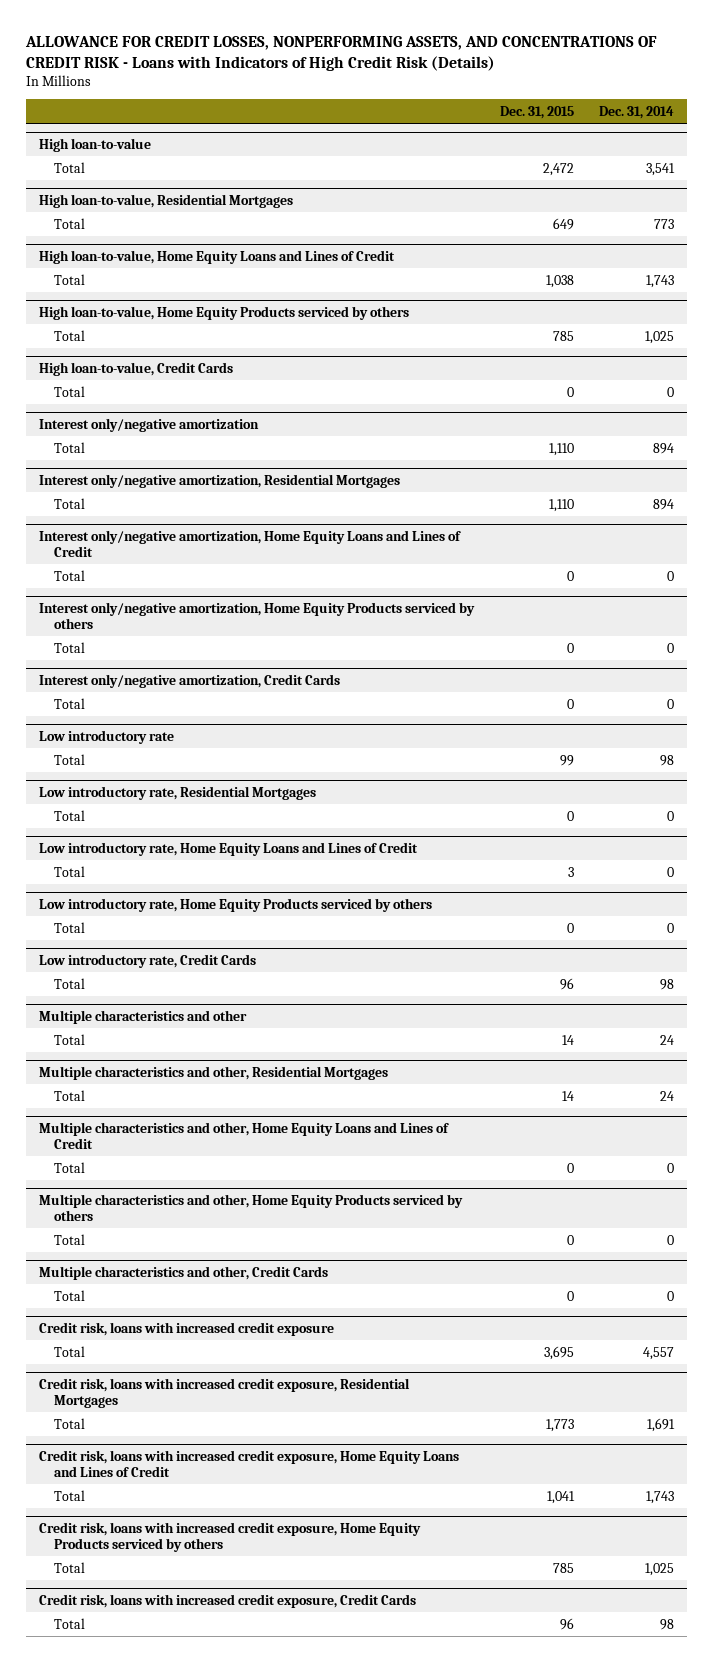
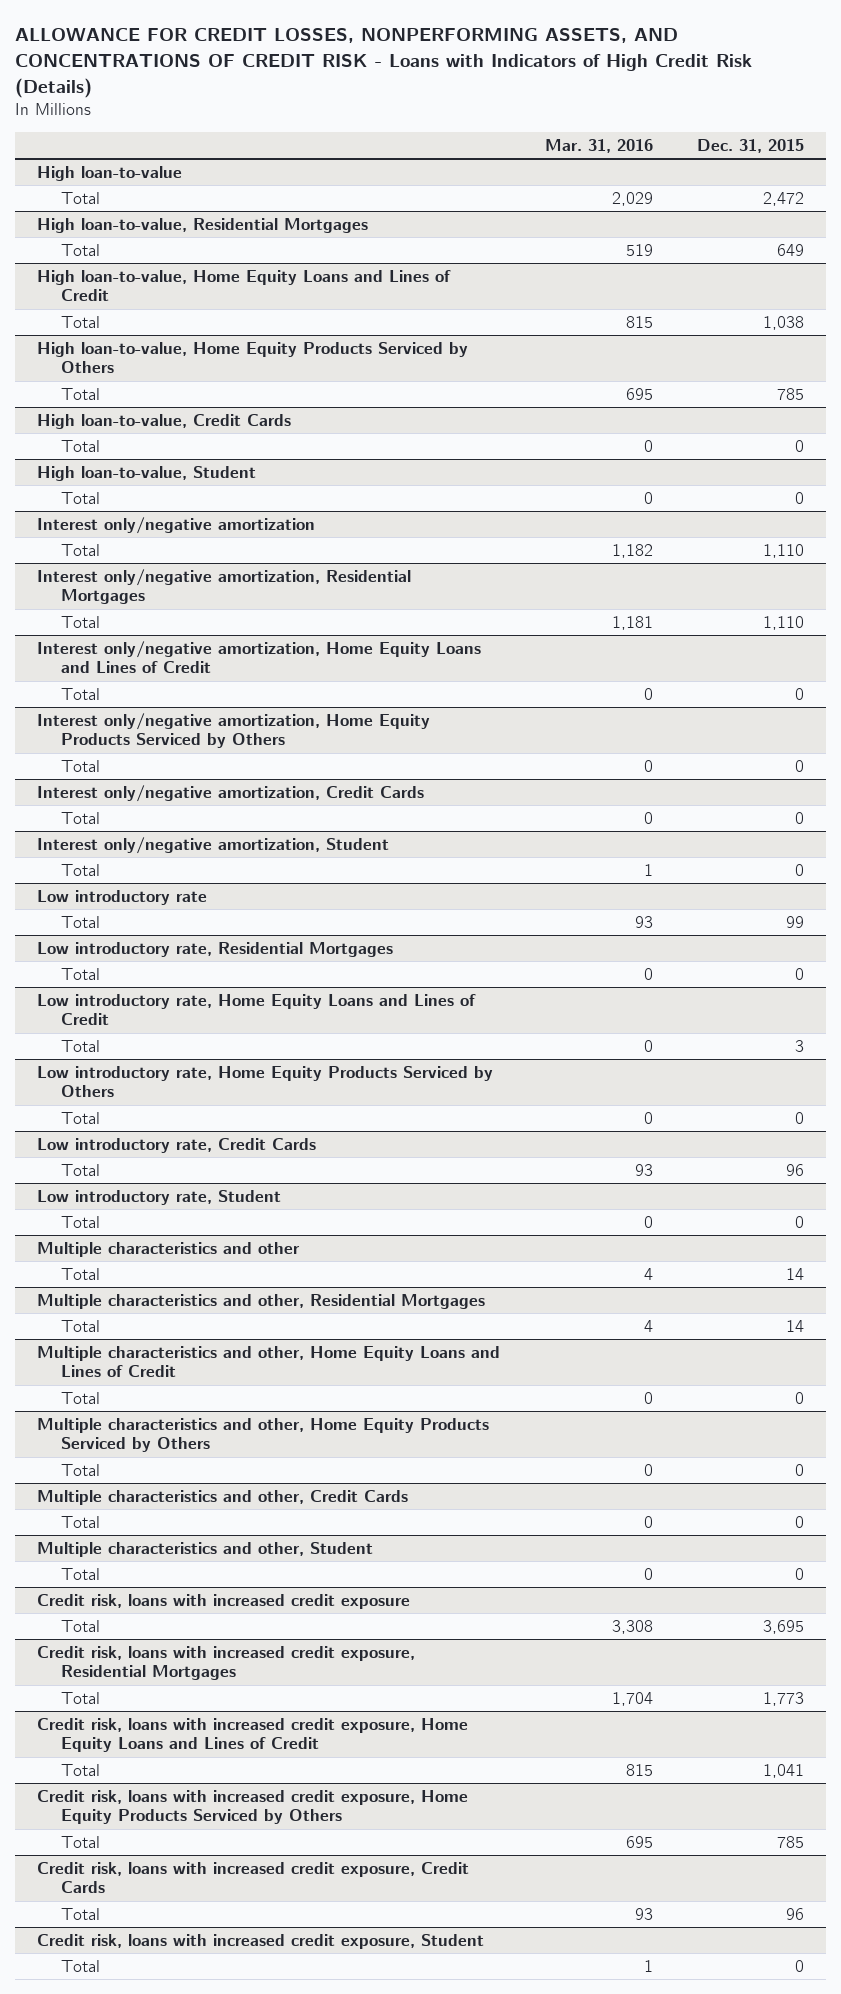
[599,105,675,119] Dec. 31, 2014 -> none
none -> [544,138,653,153] Mar. 31, 2016
[39,305,410,320] High loan-to-value, Home Equity Products serviced by others -> [37,341,469,374] High loan-to-value, Home Equity Products Serviced by Others
none -> [37,465,257,481] High loan-to-value, Student
none -> [61,491,101,504] Total
[39,601,476,629] Interest only/negative amortization, Home Equity Products serviced by others -> [37,712,431,749] Interest only/negative amortization, Home Equity Products Serviced by Others
none -> [37,836,390,854] Interest only/negative amortization, Student
none -> [61,863,101,876] Total
[39,897,433,912] Low introductory rate, Home Equity Products serviced by others -> [37,1065,494,1098] Low introductory rate, Home Equity Products Serviced by Others
none -> [37,1189,282,1205] Low introductory rate, Student
none -> [61,1215,101,1228] Total
[39,1193,464,1221] Multiple characteristics and other, Home Equity Products serviced by others -> [37,1417,490,1453] Multiple characteristics and other, Home Equity Products Serviced by Others
none -> [37,1541,374,1557] Multiple characteristics and other, Student
none -> [61,1567,101,1580] Total
[39,1521,422,1552] Credit risk, loans with increased credit exposure, Home Equity Products serviced by others -> [37,1789,469,1825] Credit risk, loans with increased credit exposure, Home Equity Products Serviced by Others
none -> [37,1933,485,1949] Credit risk, loans with increased credit exposure, Student
none -> [61,1959,101,1972] Total

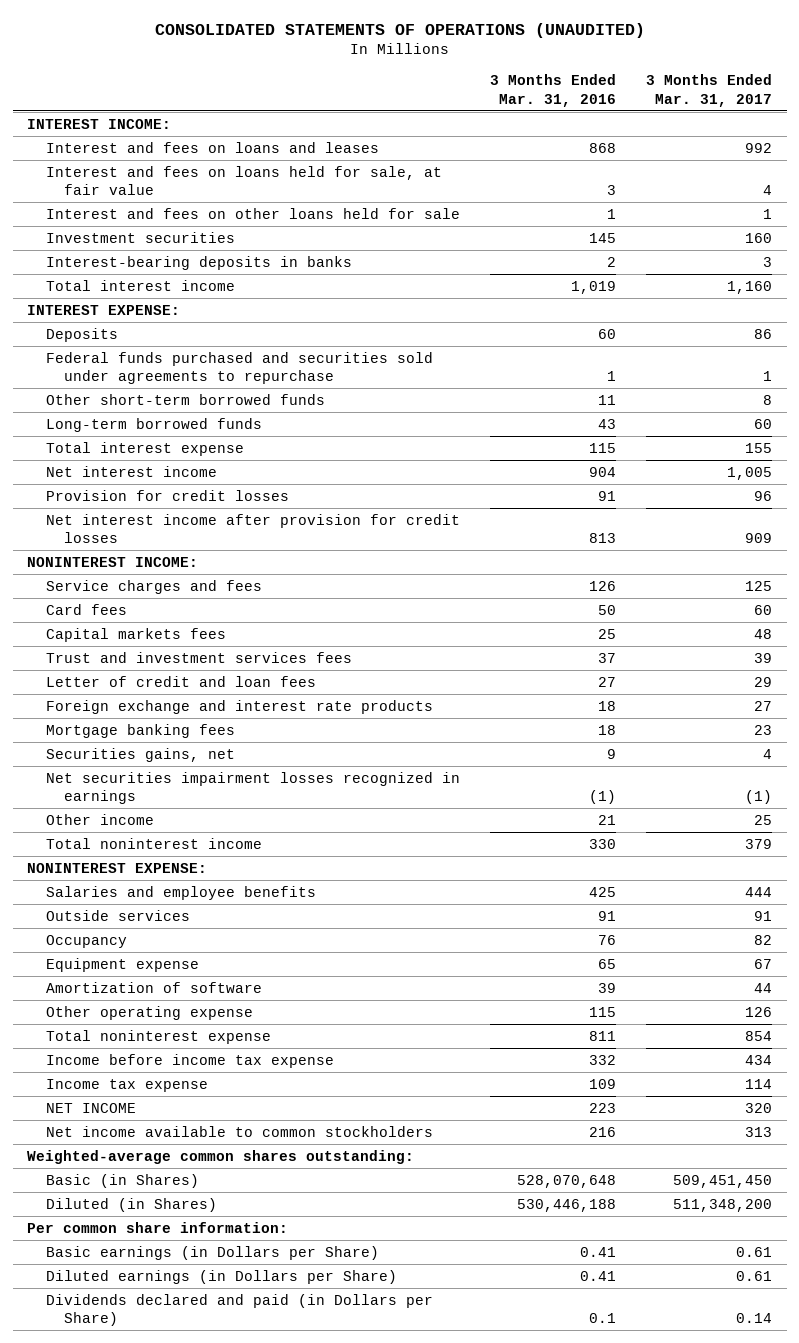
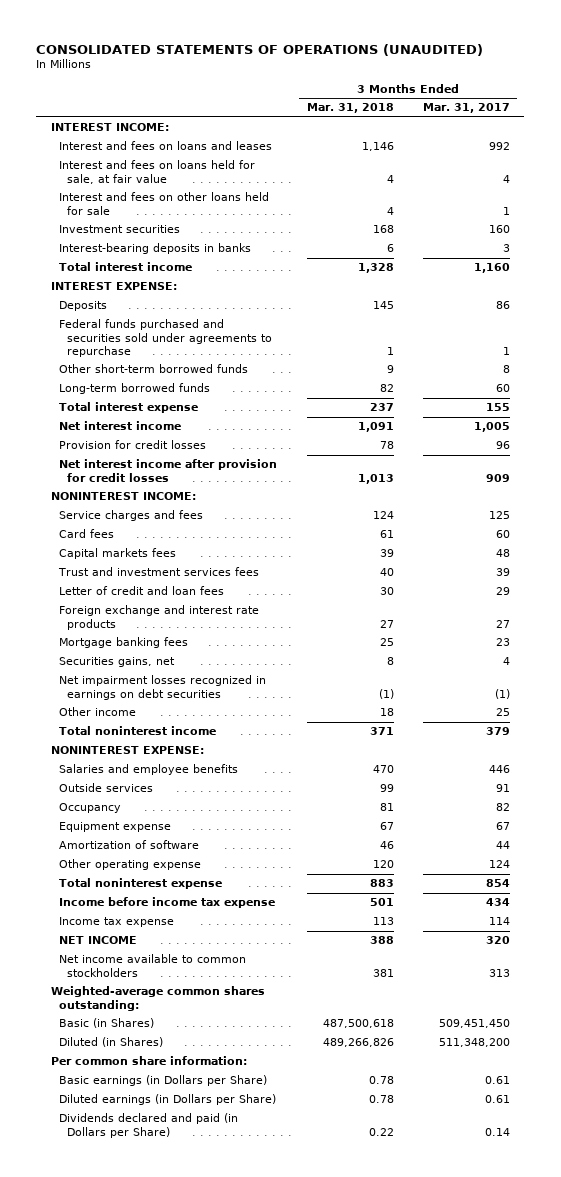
[489,74,616,107] 3 Months Ended Mar. 31, 2016 -> none
none -> [306,103,394,114] Mar. 31, 2018
[45,771,460,805] Net securities impairment losses recognized in earnings -> [59,675,267,700] Net impairment losses recognized in earnings on debt securities
[744,886,772,897] 444 -> [488,765,510,774] 446
[744,1006,772,1017] 126 -> [488,860,510,869] 124

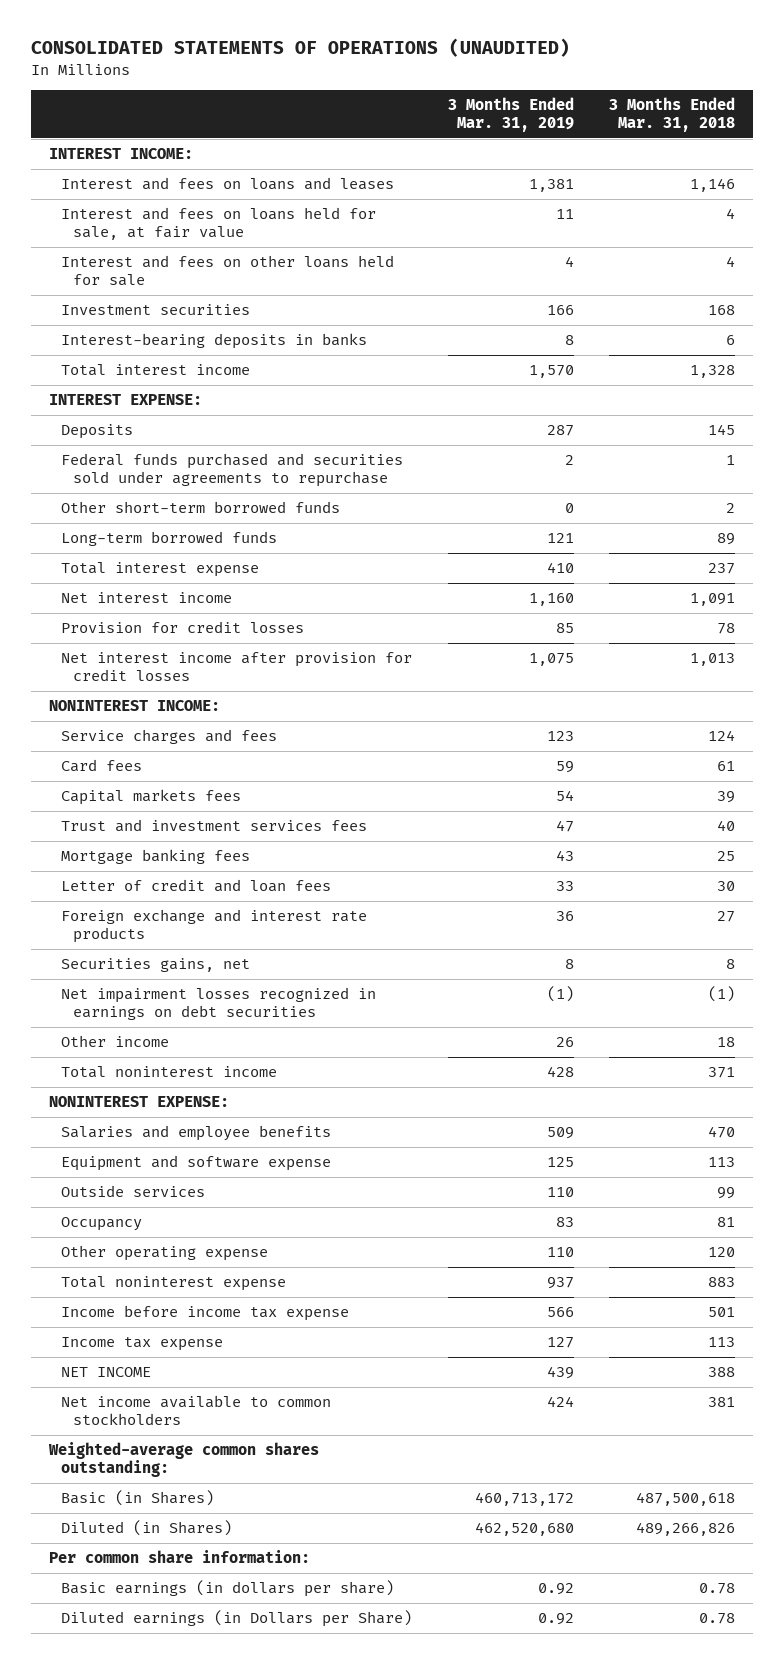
[422,103,510,114] Mar. 31, 2017 -> none
none -> [447,97,574,133] 3 Months Ended Mar. 31, 2019
[386,365,394,374] 9 -> [726,503,736,514] 2
[379,384,394,393] 82 -> [717,533,736,546] 89
[59,637,189,649] Mortgage banking fees -> [60,849,250,865] Mortgage banking fees
none -> [60,1155,331,1172] Equipment and software expense
[59,822,172,833] Equipment expense -> none
[59,840,200,850] Amortization of software -> none
[59,1075,268,1087] Basic earnings (in Dollars per Share) -> [60,1580,394,1598] Basic earnings (in dollars per share)
[59,1113,239,1138] Dividends declared and paid (in Dollars per Share) -> none

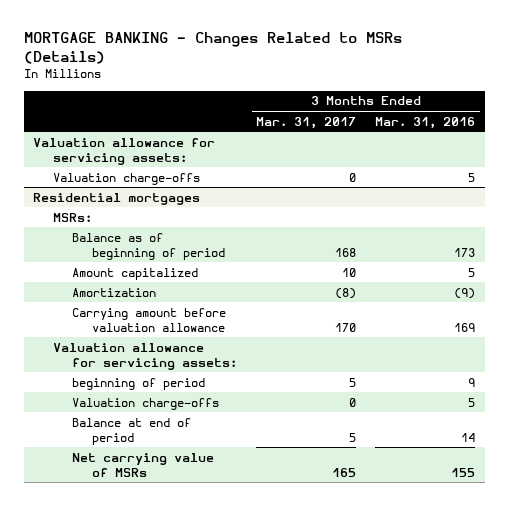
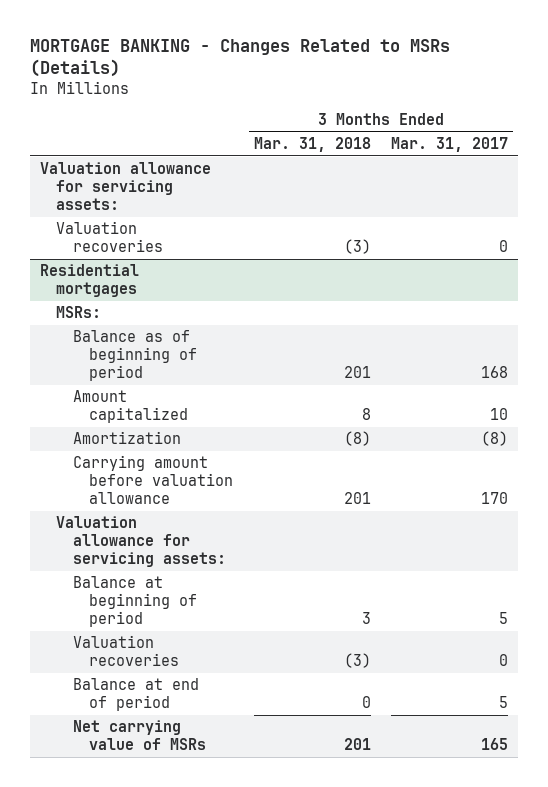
[375,116,476,129] Mar. 31, 2016 -> none
none -> [253,137,371,153] Mar. 31, 2018
[52,172,200,185] Valuation charge-offs -> [56,221,163,253] Valuation recoveries
[72,377,206,390] beginning of period -> [72,576,198,628] Balance at beginning of period
[72,397,220,410] Valuation charge-offs -> [72,635,180,667] Valuation recoveries

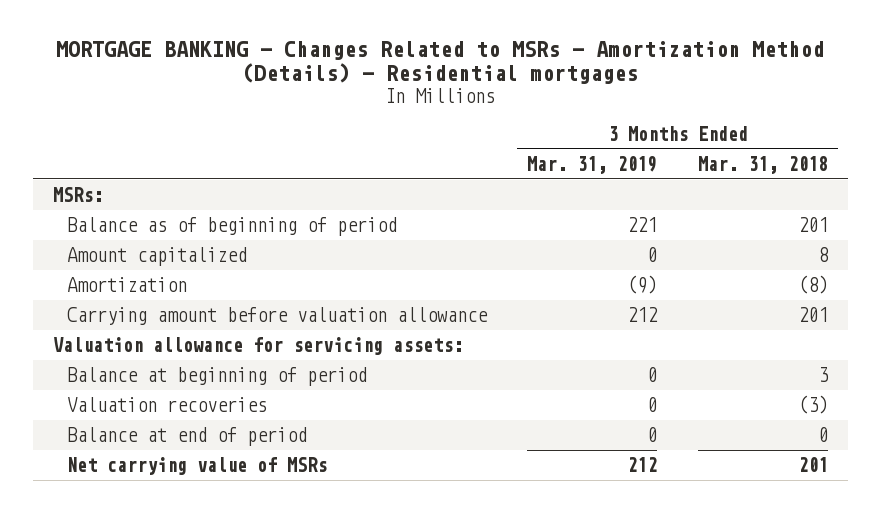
[29,39,450,78] MORTGAGE BANKING - Changes Related to MSRs (Details) -> [56,41,825,85] MORTGAGE BANKING - Changes Related to MSRs - Amortization Method (Details) - Residential mortgages
[390,137,508,153] Mar. 31, 2017 -> none
none -> [527,155,658,174] Mar. 31, 2019
[40,162,212,211] Valuation allowance for servicing assets: -> none
[56,221,163,253] Valuation recoveries -> none
[40,264,140,298] Residential mortgages -> none

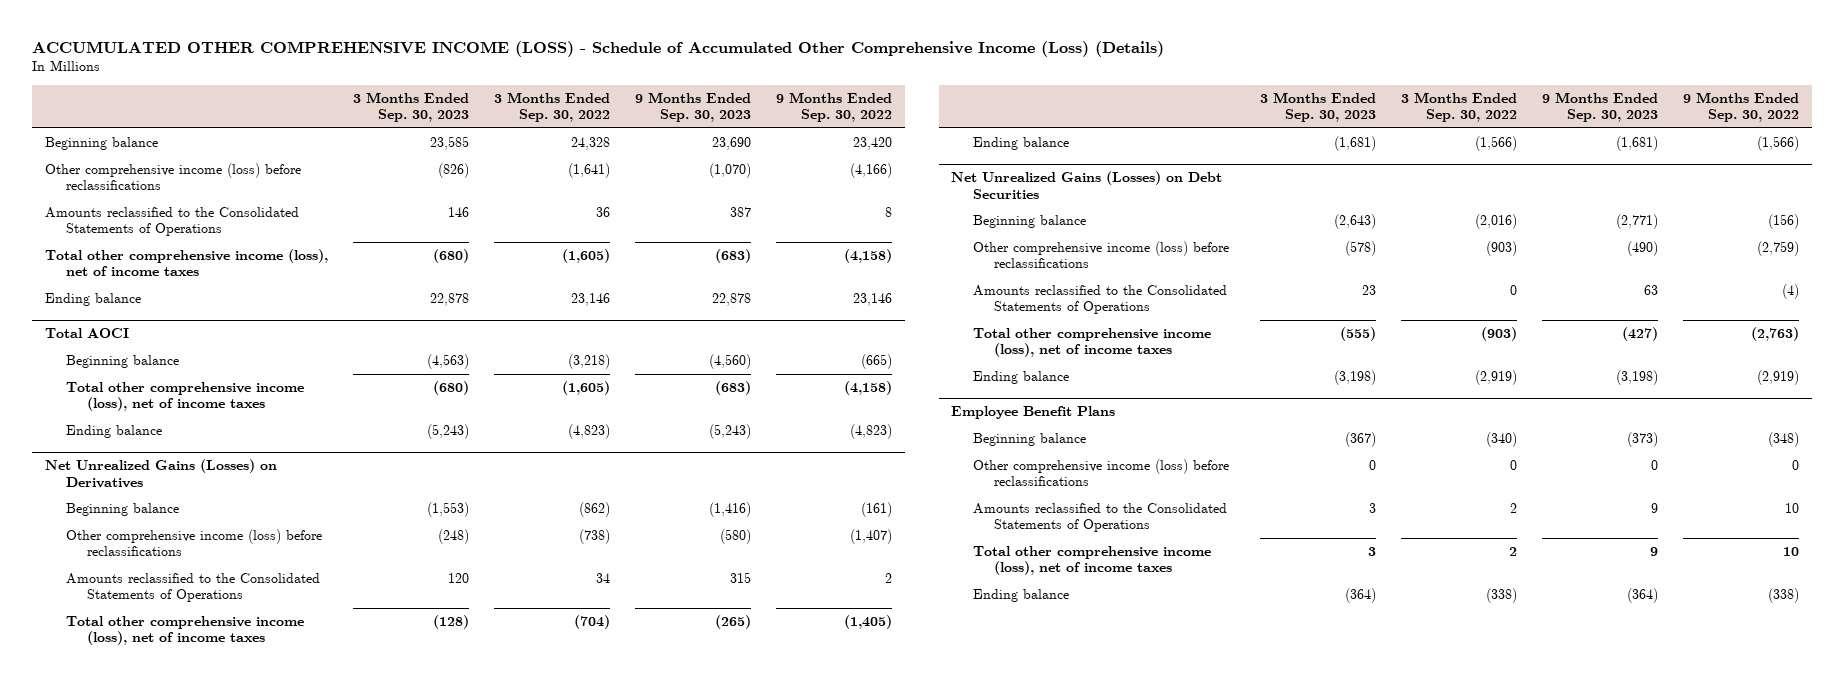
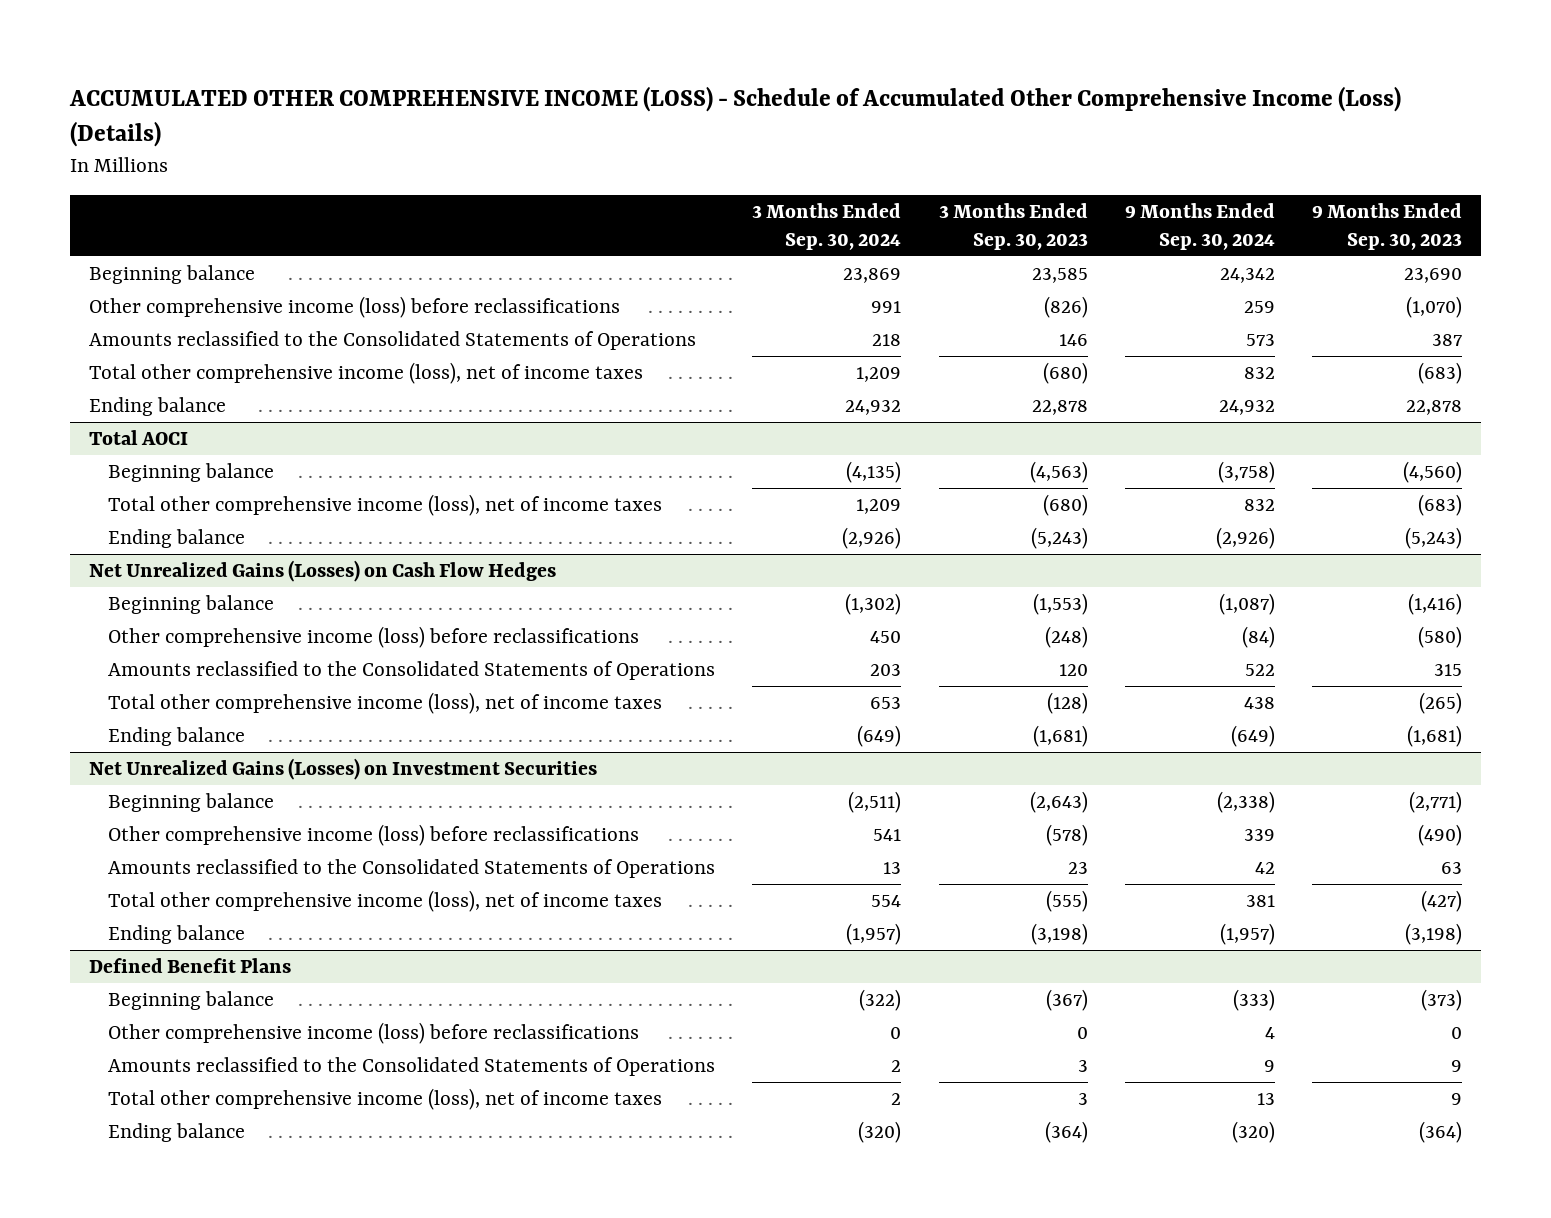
[493,91,610,123] 3 Months Ended Sep. 30, 2022 -> none
[776,91,893,123] 9 Months Ended Sep. 30, 2022 -> none
none -> [752,203,902,250] 3 Months Ended Sep. 30, 2024
none -> [1124,203,1275,250] 9 Months Ended Sep. 30, 2024
[44,459,277,488] Net Unrealized Gains (Losses) on Derivatives -> [88,560,556,583] Net Unrealized Gains (Losses) on Cash Flow Hedges
[951,171,1223,199] Net Unrealized Gains (Losses) on Debt Securities -> [88,758,597,781] Net Unrealized Gains (Losses) on Investment Securities
[951,406,1116,420] Employee Benefit Plans -> [88,958,291,974] Defined Benefit Plans

